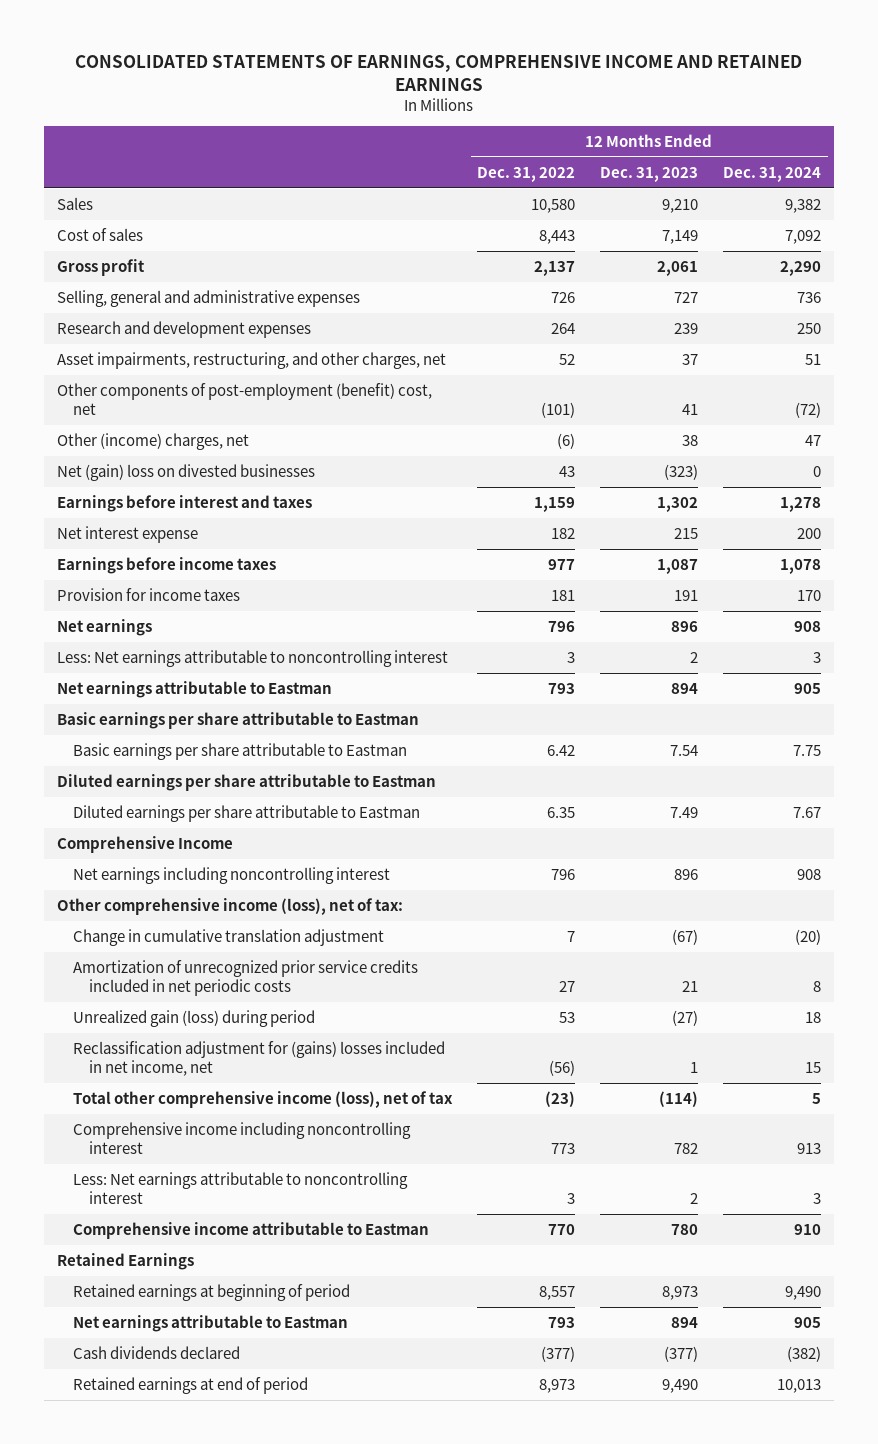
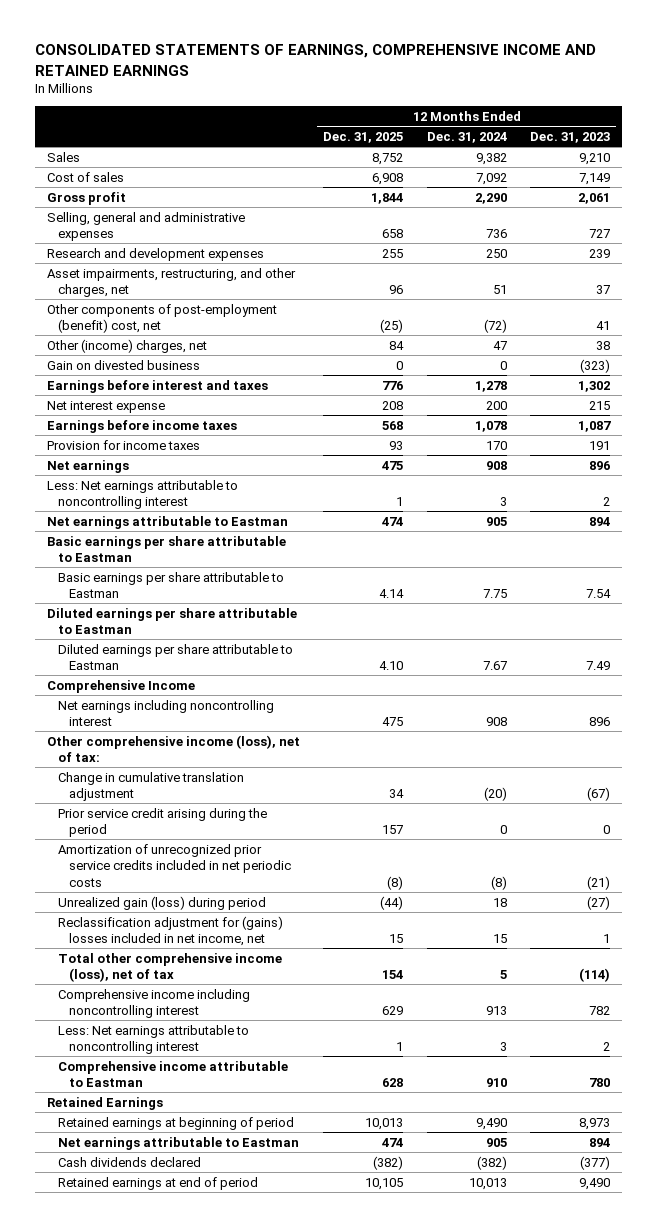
[476,166,575,182] Dec. 31, 2022 -> none
none -> [323,131,404,143] Dec. 31, 2025
[57,463,316,481] Net (gain) loss on divested businesses -> [46,359,200,370] Gain on divested business
none -> [57,807,267,838] Prior service credit arising during the period
[682,981,699,993] 21 -> [586,875,610,890] (21)
[813,981,822,993] 8 -> [490,875,507,890] (8)

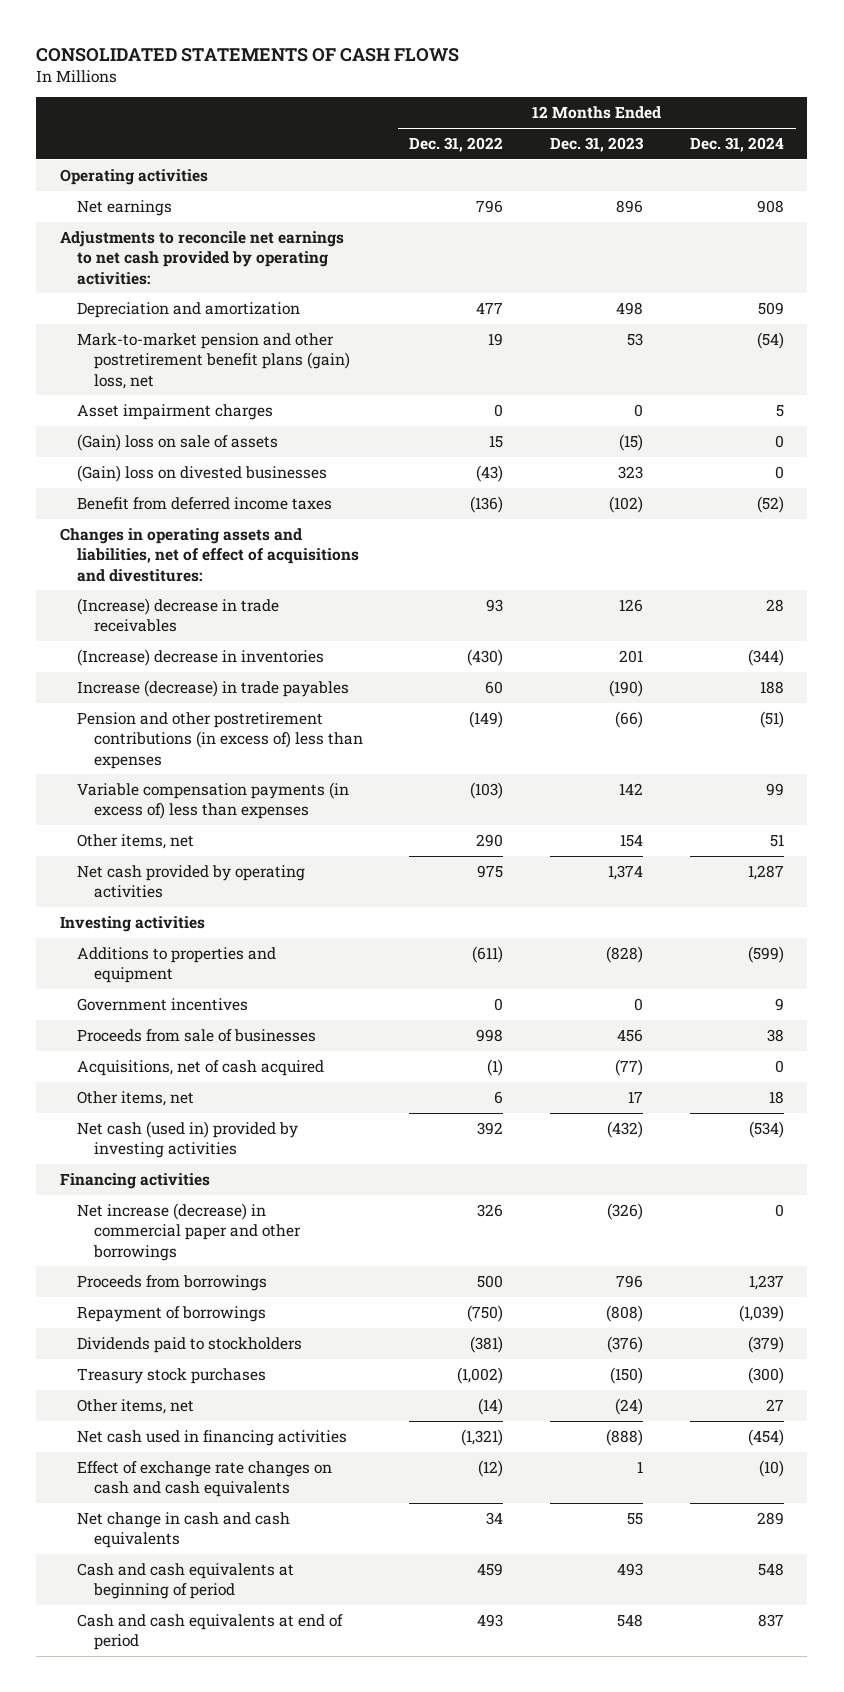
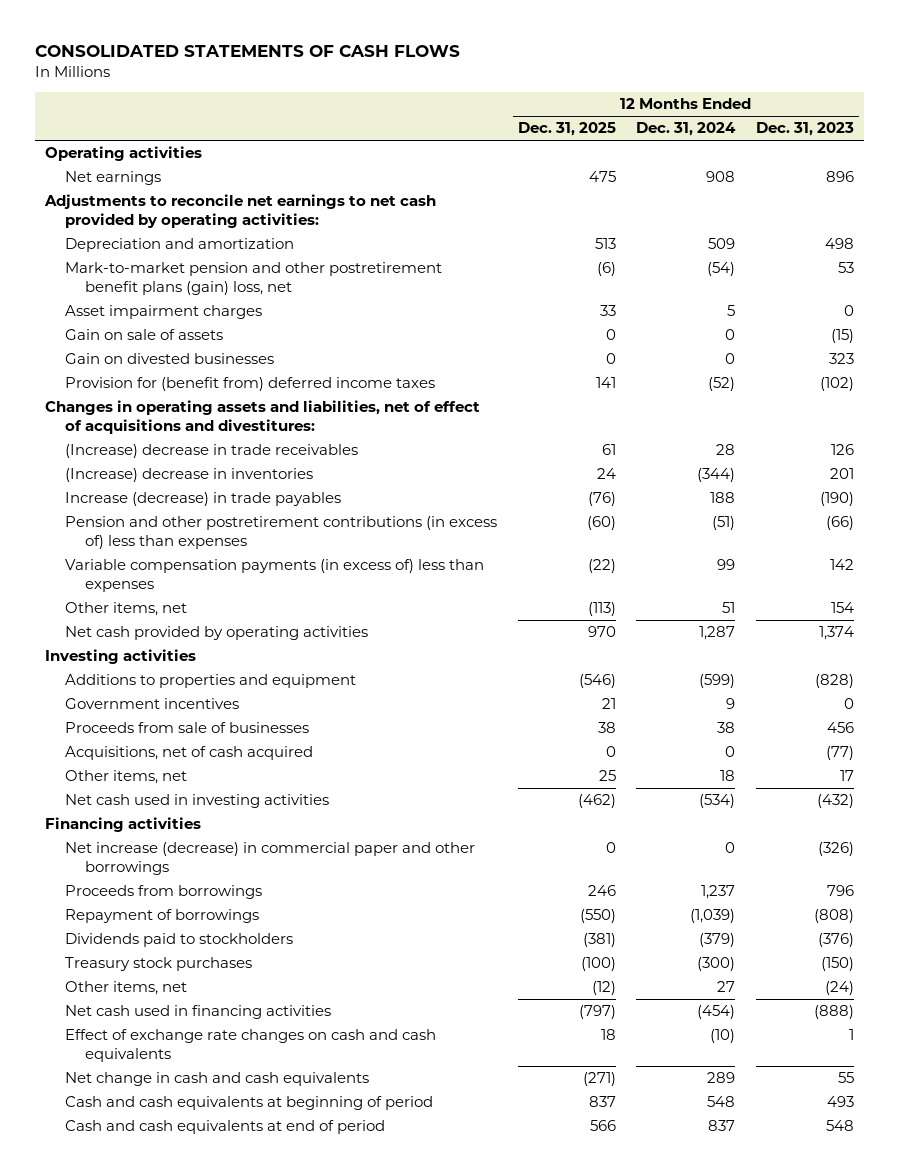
[409,137,504,153] Dec. 31, 2022 -> none
none -> [517,122,616,137] Dec. 31, 2025
[76,433,278,451] (Gain) loss on sale of assets -> [65,329,224,341] Gain on sale of assets
[76,464,327,482] (Gain) loss on divested businesses -> [65,353,275,365] Gain on divested businesses
[76,496,332,510] Benefit from deferred income taxes -> [65,377,436,392] Provision for (benefit from) deferred income taxes
[76,1120,298,1159] Net cash (used in) provided by investing activities -> [65,794,330,809] Net cash used in investing activities

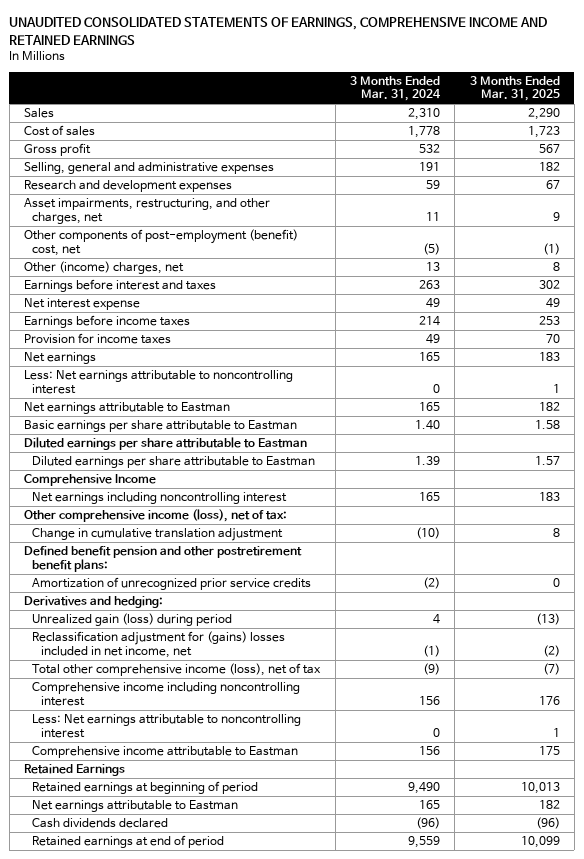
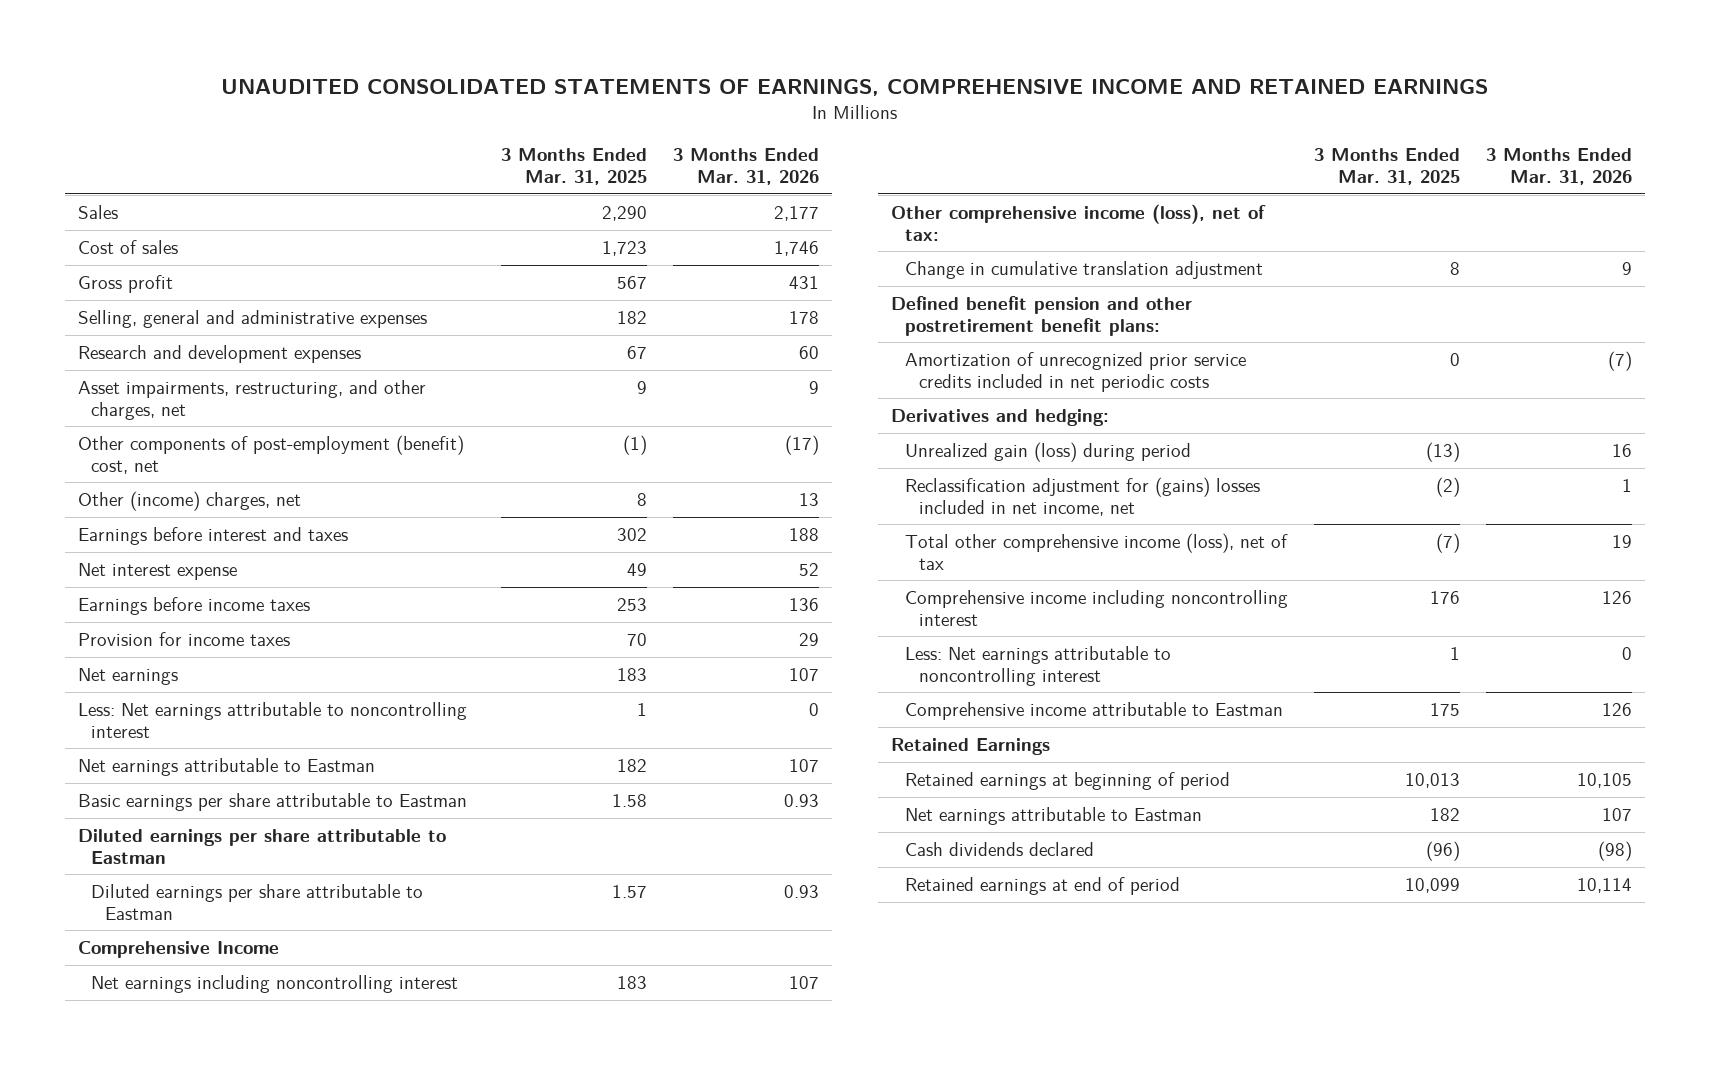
[350,75,442,102] 3 Months Ended Mar. 31, 2024 -> none
none -> [672,148,819,185] 3 Months Ended Mar. 31, 2026
[32,577,312,591] Amortization of unrecognized prior service credits -> [904,351,1246,392] Amortization of unrecognized prior service credits included in net periodic costs

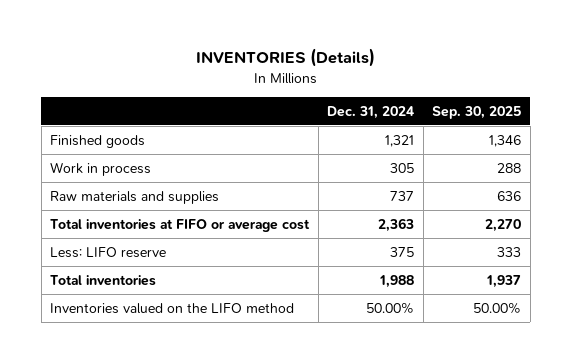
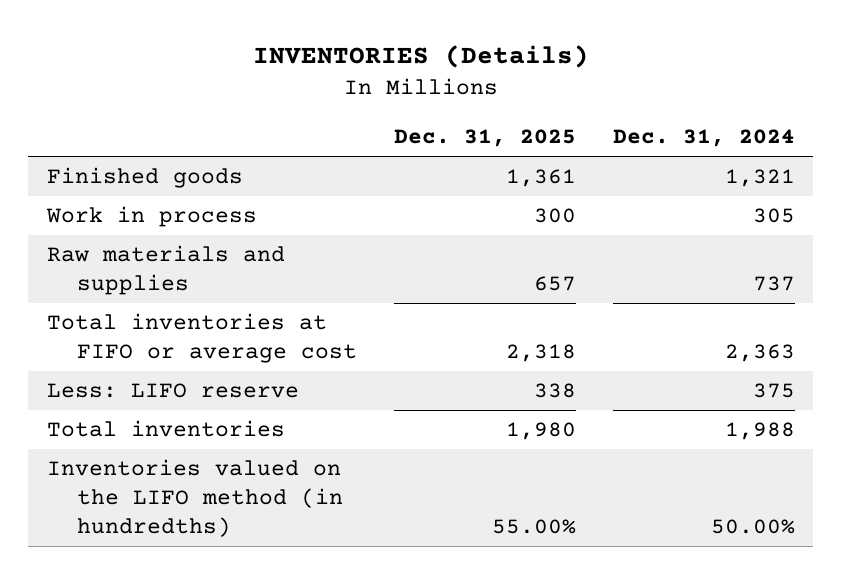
[432,105,522,119] Sep. 30, 2025 -> none
none -> [393,129,576,148] Dec. 31, 2025
[50,302,295,314] Inventories valued on the LIFO method -> [46,459,343,537] Inventories valued on the LIFO method (in hundredths)

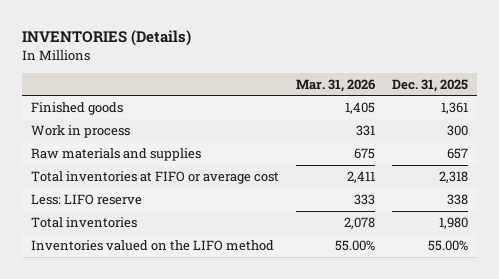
[612,129,795,148] Dec. 31, 2024 -> none
none -> [296,78,376,92] Mar. 31, 2026
[46,459,343,537] Inventories valued on the LIFO method (in hundredths) -> [30,239,274,251] Inventories valued on the LIFO method

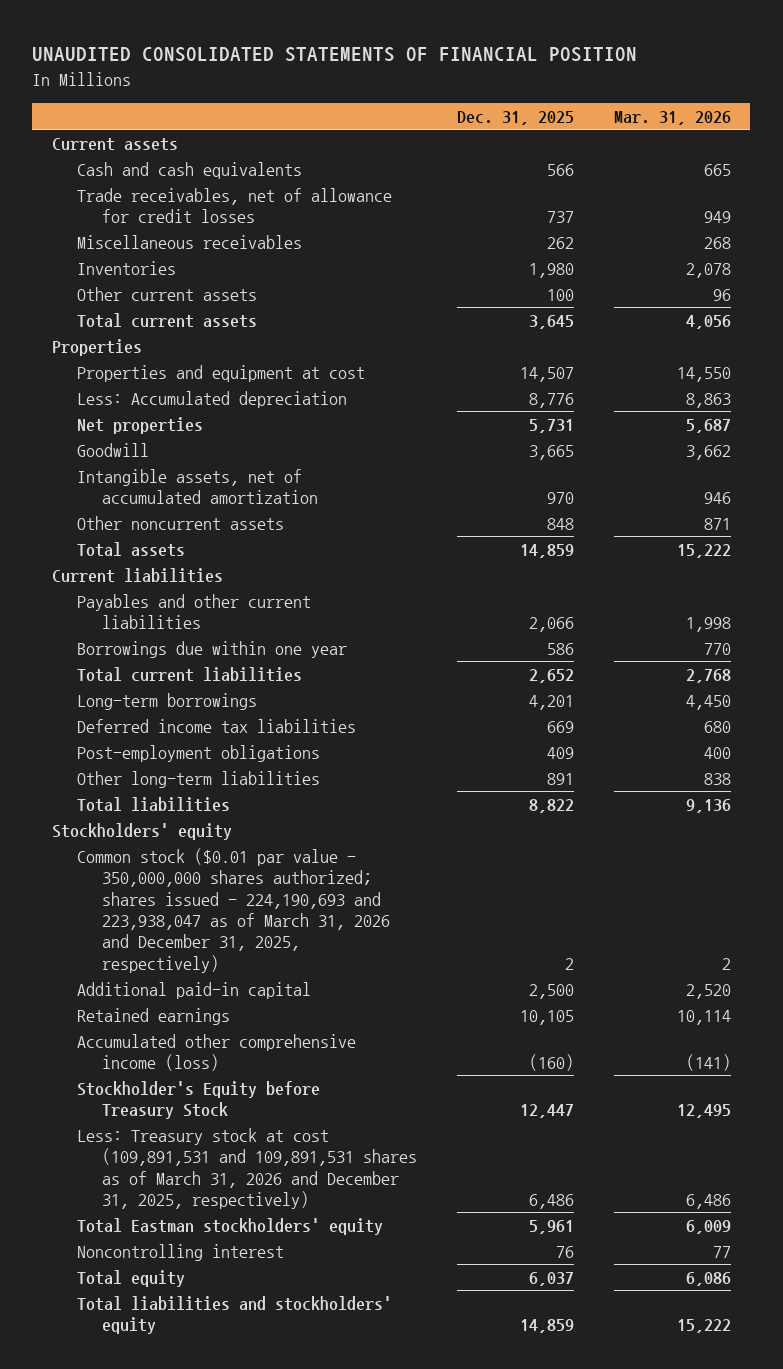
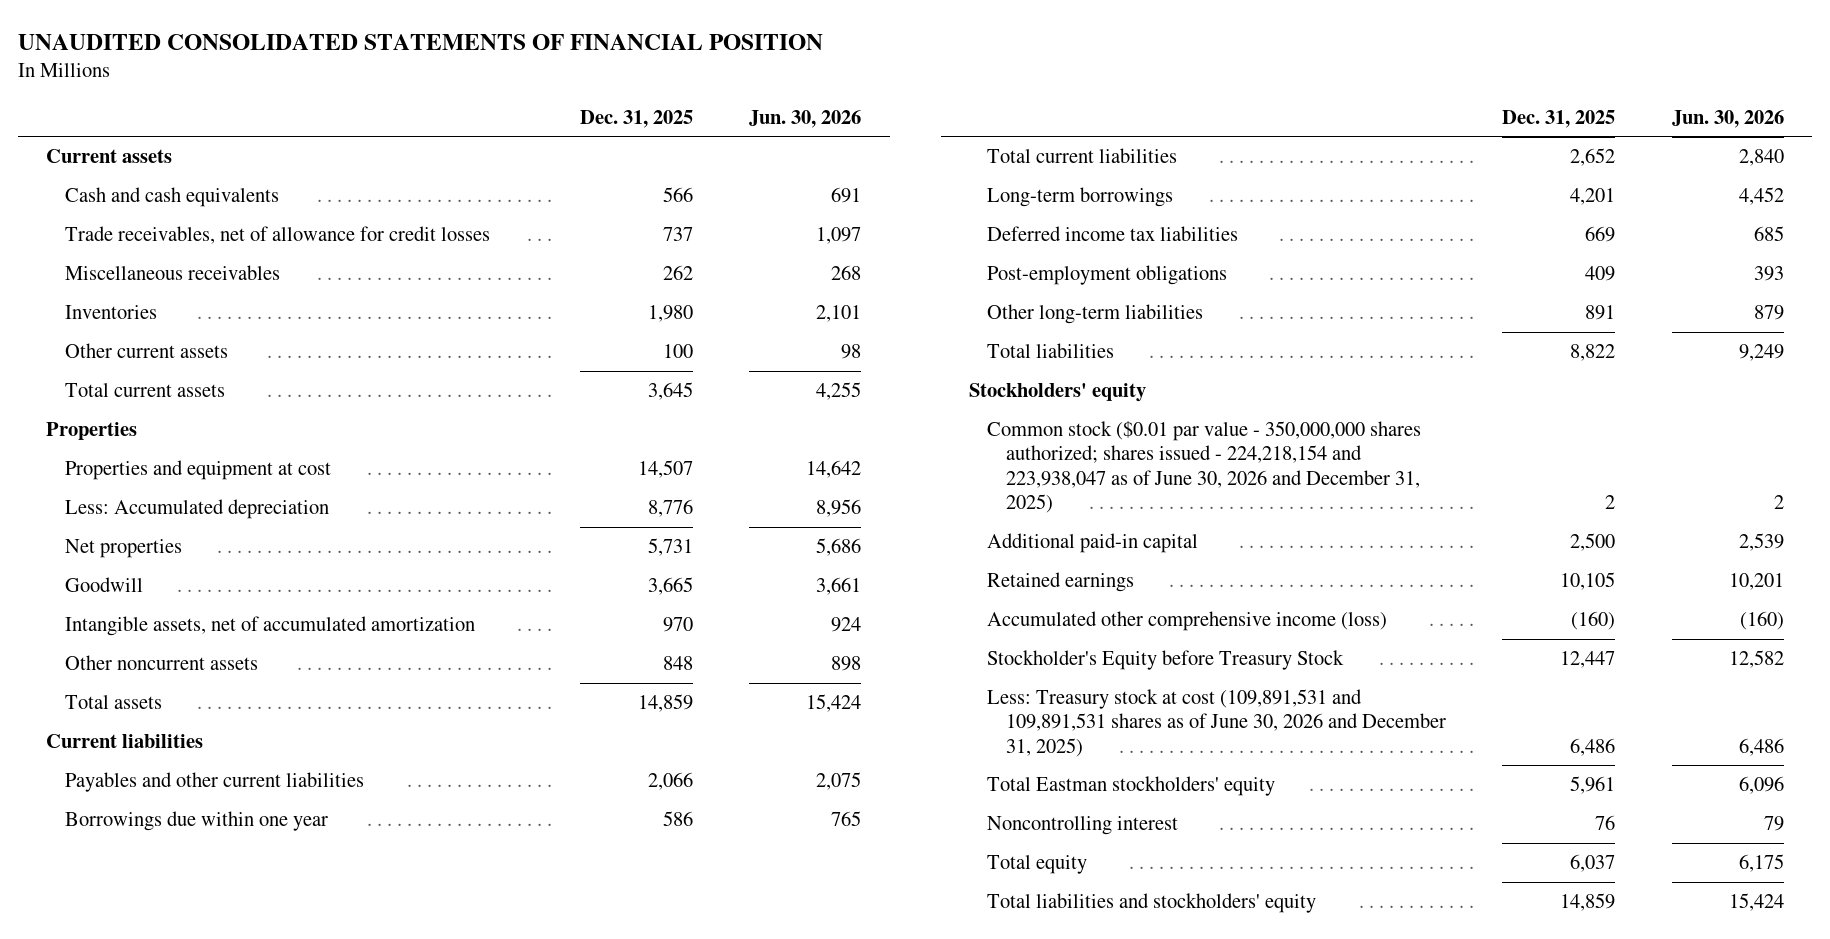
[613,110,731,125] Mar. 31, 2026 -> none
none -> [749,109,862,128] Jun. 30, 2026
[76,847,390,973] Common stock ($0.01 par value - 350,000,000 shares authorized; shares issued - 224,190,693 and 223,938,047 as of March 31, 2026 and December 31, 2025, respectively) -> [987,421,1422,513] Common stock ($0.01 par value - 350,000,000 shares authorized; shares issued - 224,218,154 and 223,938,047 as of June 30, 2026 and December 31, 2025)
[76,1127,417,1209] Less: Treasury stock at cost (109,891,531 and 109,891,531 shares as of March 31, 2026 and December 31, 2025, respectively) -> [987,689,1446,757] Less: Treasury stock at cost (109,891,531 and 109,891,531 shares as of June 30, 2026 and December 31, 2025)

